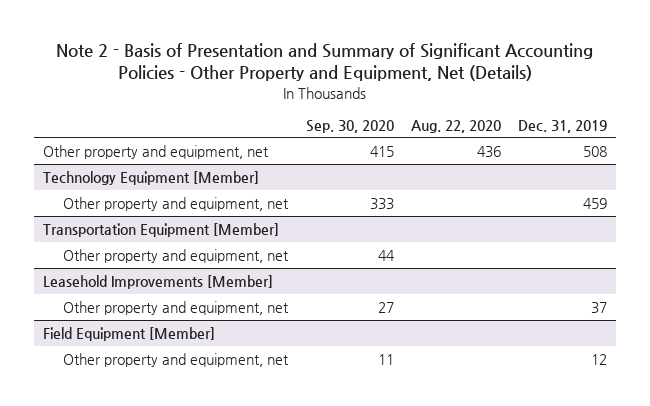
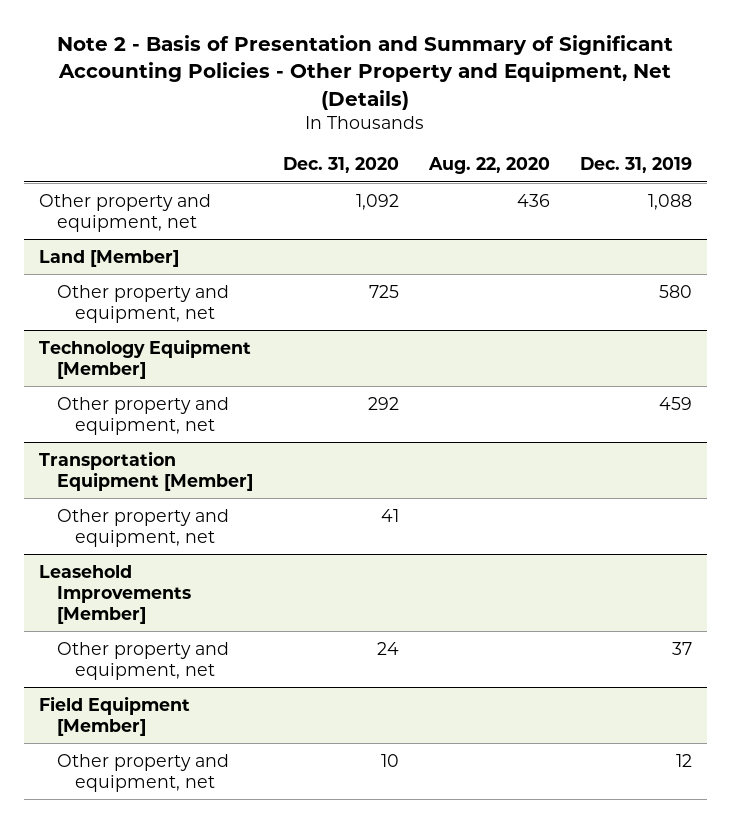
[305,119,394,133] Sep. 30, 2020 -> none
none -> [282,157,399,174] Dec. 31, 2020
[582,145,607,157] 508 -> [647,193,692,210] 1,088
none -> [39,249,180,267] Land [Member]
none -> [56,284,229,323] Other property and equipment, net

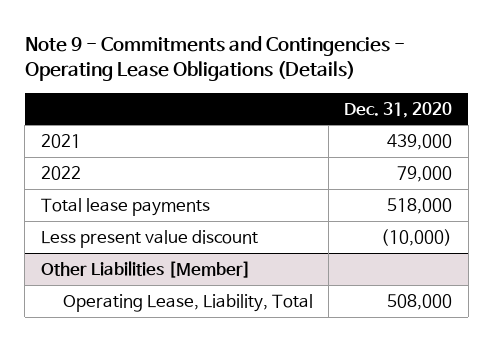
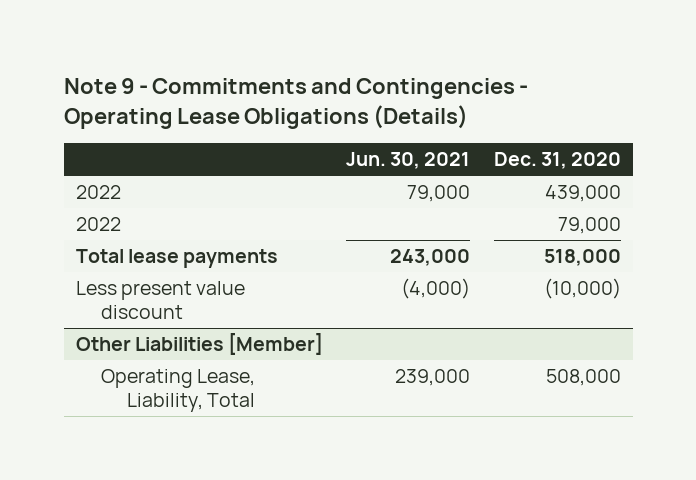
none -> [346,152,471,170] Jun. 30, 2021
[40,133,81,148] 2021 -> [75,185,121,200] 2022

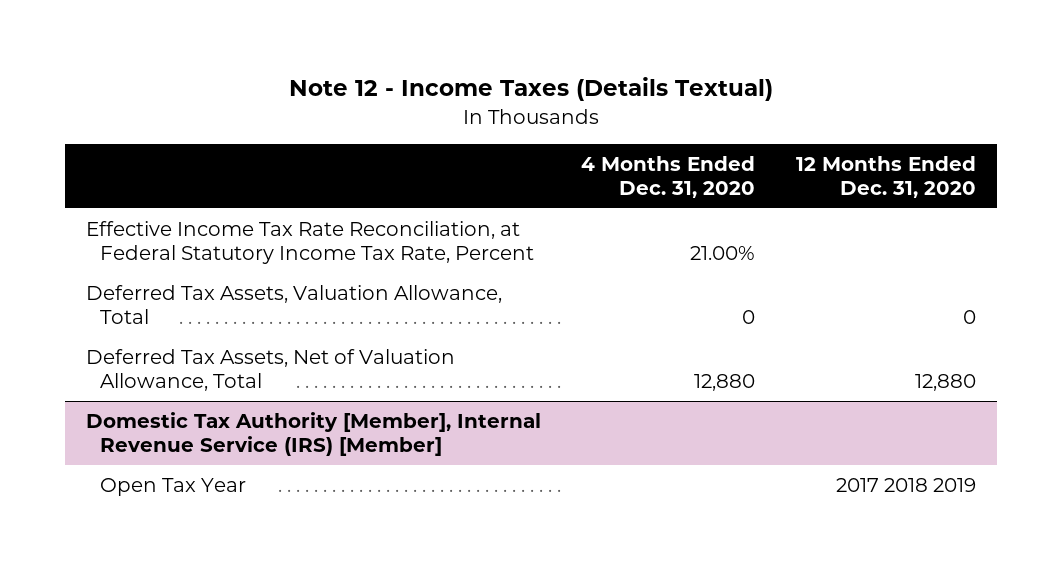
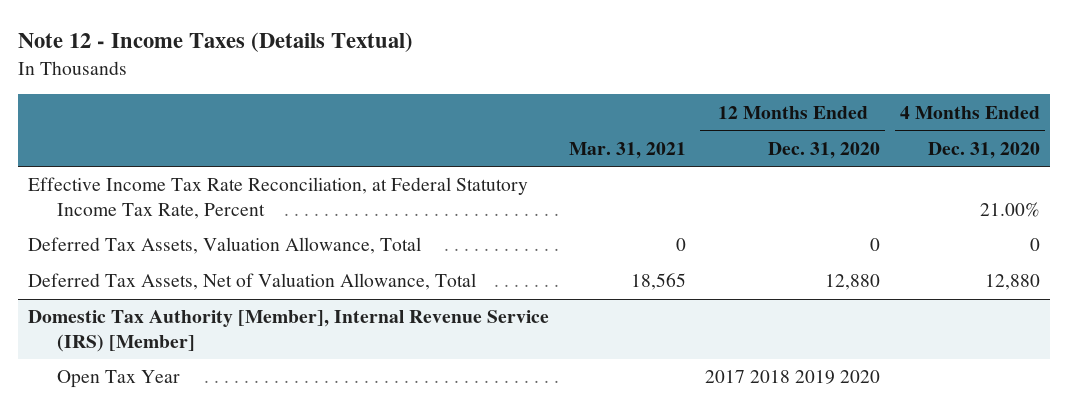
none -> [568,141,686,159] Mar. 31, 2021
[836,477,977,492] 2017 2018 2019 -> [705,370,881,385] 2017 2018 2019 2020

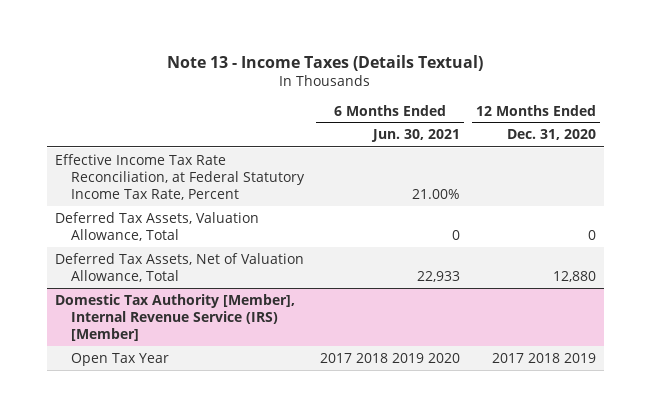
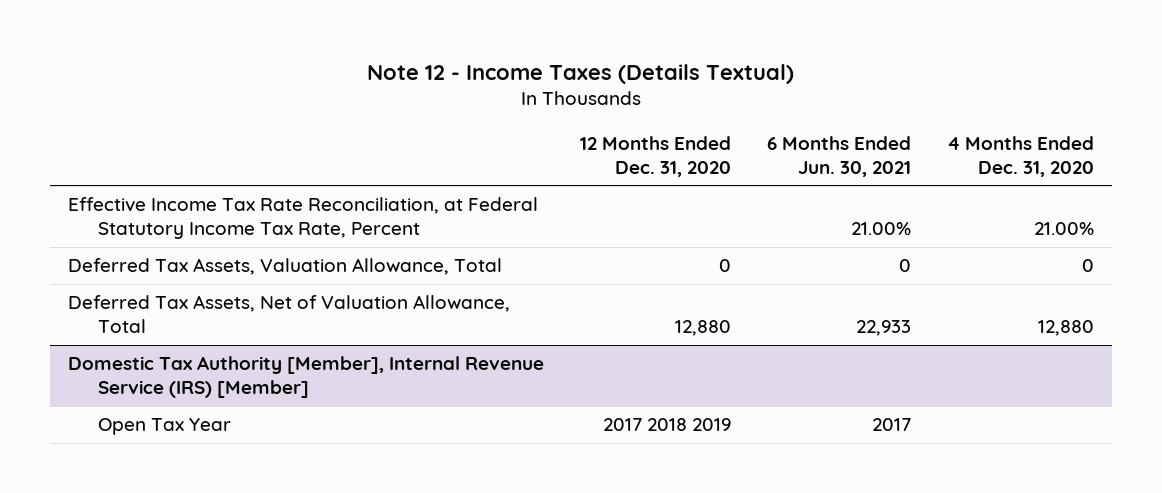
[167,54,484,71] Note 13 - Income Taxes (Details Textual) -> [367,63,795,84] Note 12 - Income Taxes (Details Textual)
none -> [947,135,1095,177] 4 Months Ended Dec. 31, 2020
[320,352,461,363] 2017 2018 2019 2020 -> [872,418,912,432] 2017

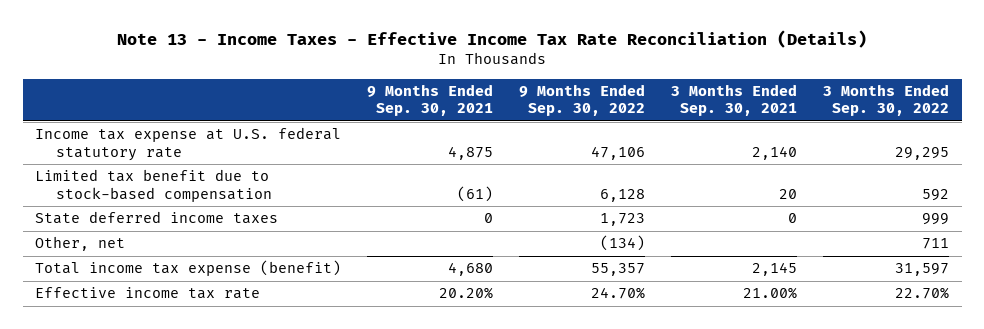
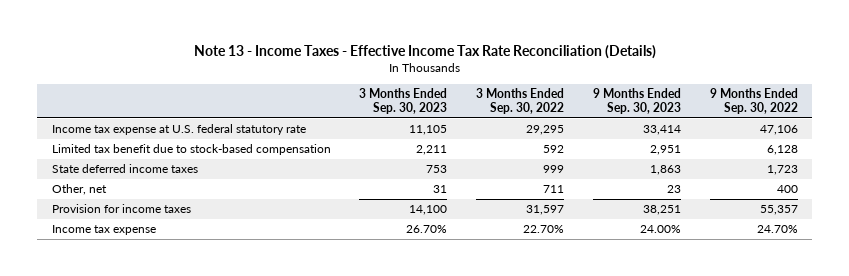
[367,84,494,117] 9 Months Ended Sep. 30, 2021 -> none
[670,84,797,117] 3 Months Ended Sep. 30, 2021 -> none
none -> [359,88,448,115] 3 Months Ended Sep. 30, 2023
none -> [592,88,681,115] 9 Months Ended Sep. 30, 2023
[600,235,646,252] (134) -> [776,185,798,194] 400
[35,260,342,277] Total income tax expense (benefit) -> [51,204,191,214] Provision for income taxes
[35,287,261,300] Effective income tax rate -> [51,225,156,236] Income tax expense

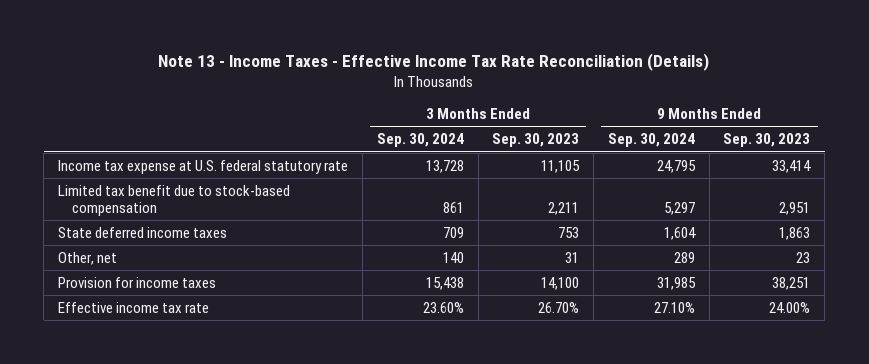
[476,88,565,115] 3 Months Ended Sep. 30, 2022 -> none
[709,88,798,115] 9 Months Ended Sep. 30, 2022 -> none
none -> [376,133,464,148] Sep. 30, 2024
none -> [607,133,695,148] Sep. 30, 2024
[51,225,156,236] Income tax expense -> [58,301,210,313] Effective income tax rate

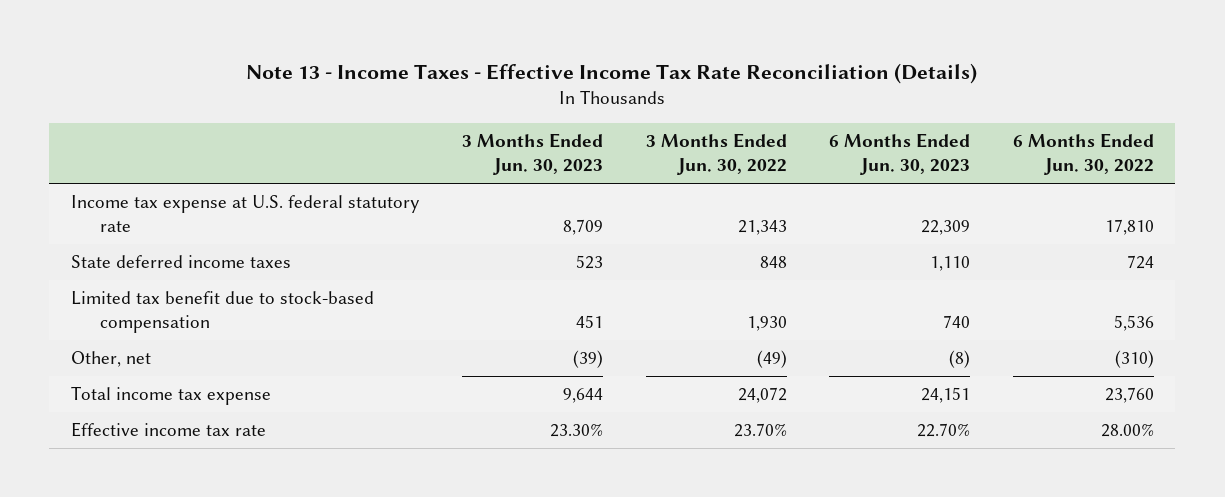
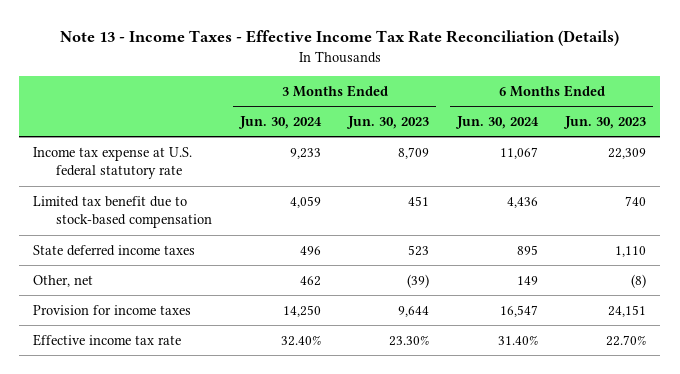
[645,133,787,176] 3 Months Ended Jun. 30, 2022 -> none
[1012,133,1154,176] 6 Months Ended Jun. 30, 2022 -> none
none -> [237,115,322,129] Jun. 30, 2024
none -> [454,115,539,129] Jun. 30, 2024
[70,255,291,269] State deferred income taxes -> [33,244,196,256] State deferred income taxes
[70,386,271,406] Total income tax expense -> [33,304,192,315] Provision for income taxes

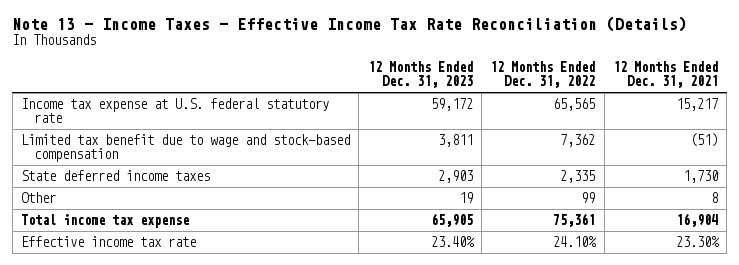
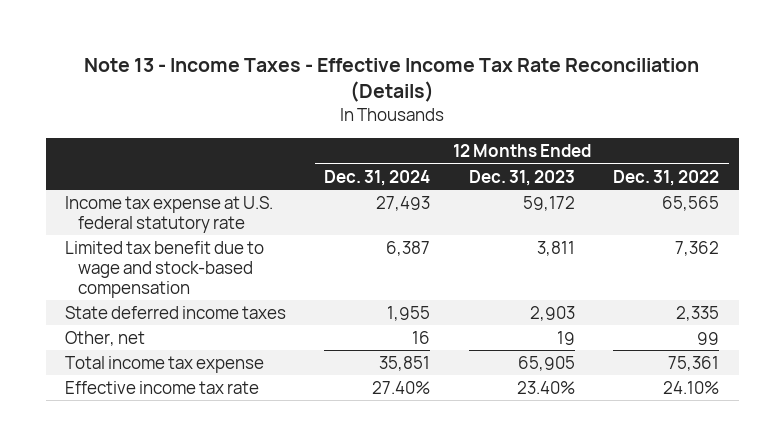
[612,61,718,89] 12 Months Ended Dec. 31, 2021 -> none
none -> [324,169,431,186] Dec. 31, 2024
[21,192,57,204] Other -> [64,330,145,346] Other, net

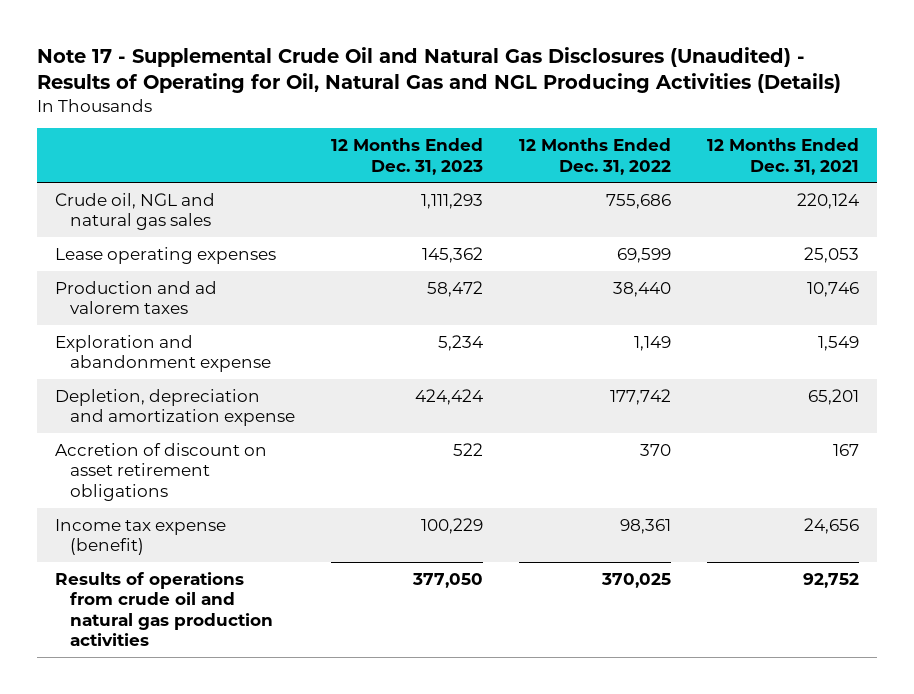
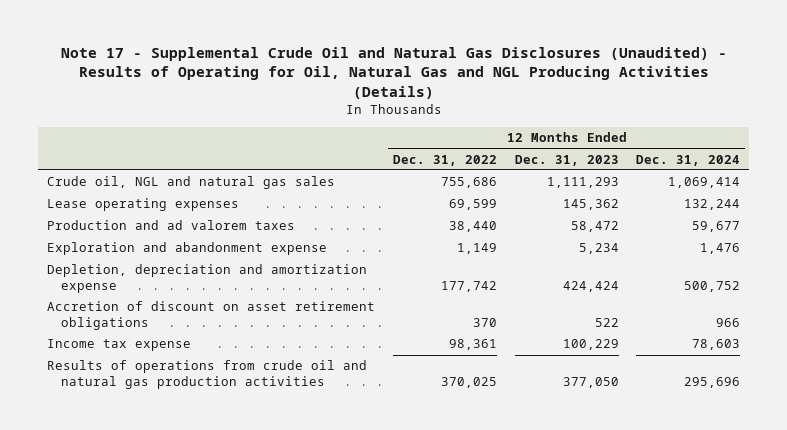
[707,138,860,175] 12 Months Ended Dec. 31, 2021 -> none
none -> [636,154,741,166] Dec. 31, 2024
[55,518,227,556] Income tax expense (benefit) -> [46,339,191,352] Income tax expense

